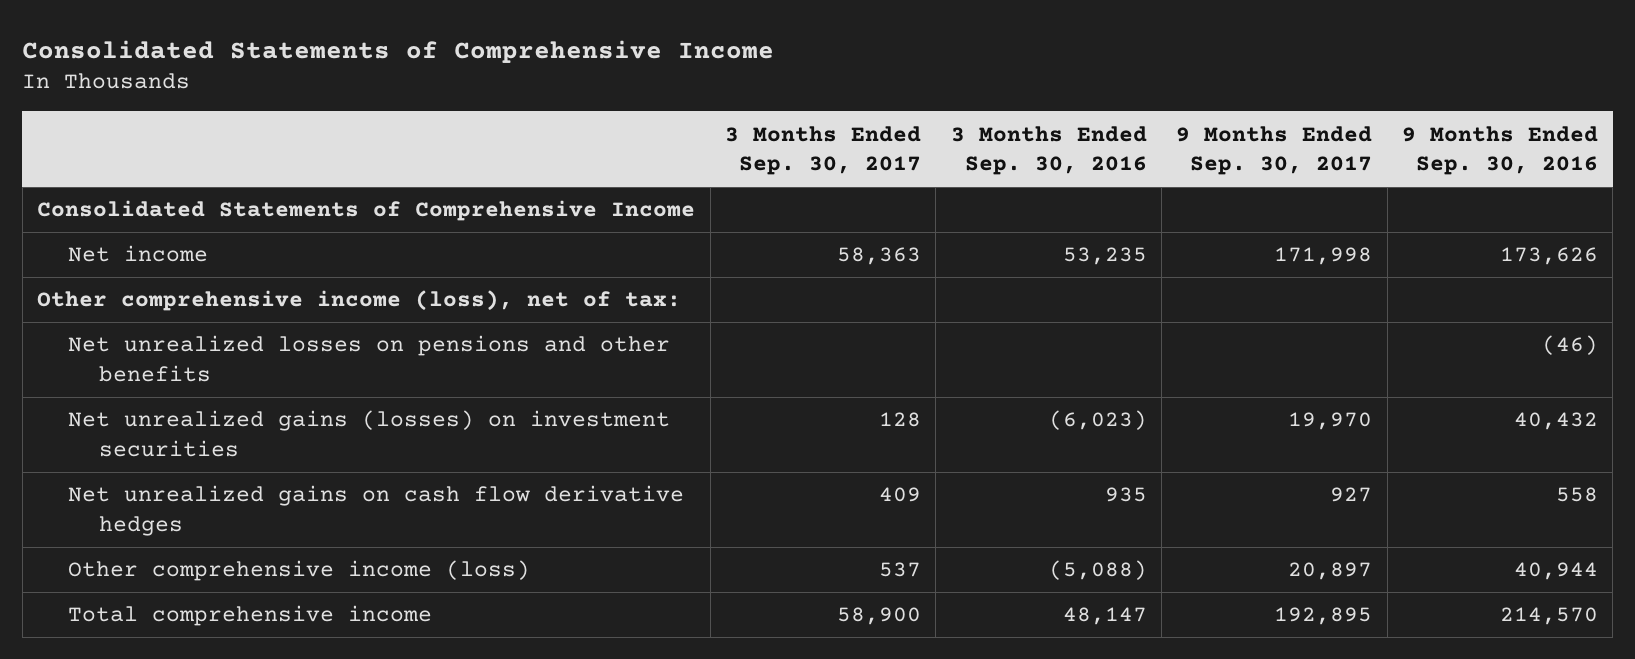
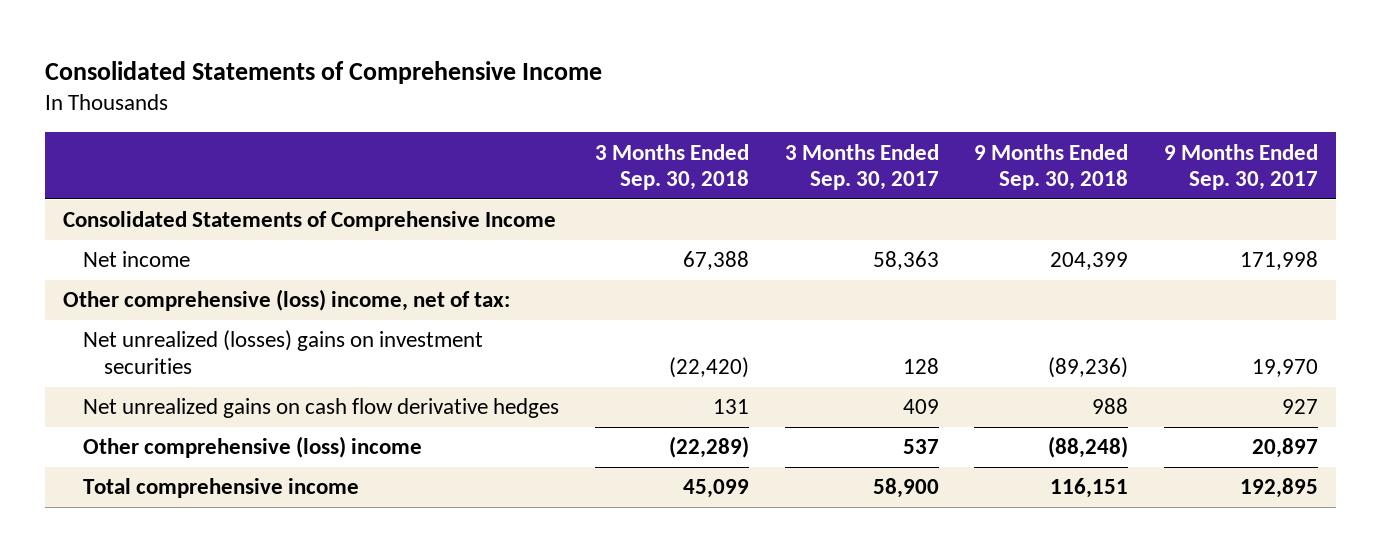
[950,125,1147,175] 3 Months Ended Sep. 30, 2016 -> none
[1401,125,1598,175] 9 Months Ended Sep. 30, 2016 -> none
none -> [594,143,749,191] 3 Months Ended Sep. 30, 2018
none -> [974,143,1129,191] 9 Months Ended Sep. 30, 2018
[68,335,671,382] Net unrealized losses on pensions and other benefits -> none
[37,290,682,312] Other comprehensive income (loss), net of tax: -> [62,289,510,312] Other comprehensive (loss) income, net of tax:
[68,410,671,457] Net unrealized gains (losses) on investment securities -> [83,330,484,374] Net unrealized (losses) gains on investment securities
[68,560,531,582] Other comprehensive income (loss) -> [83,436,423,459] Other comprehensive (loss) income

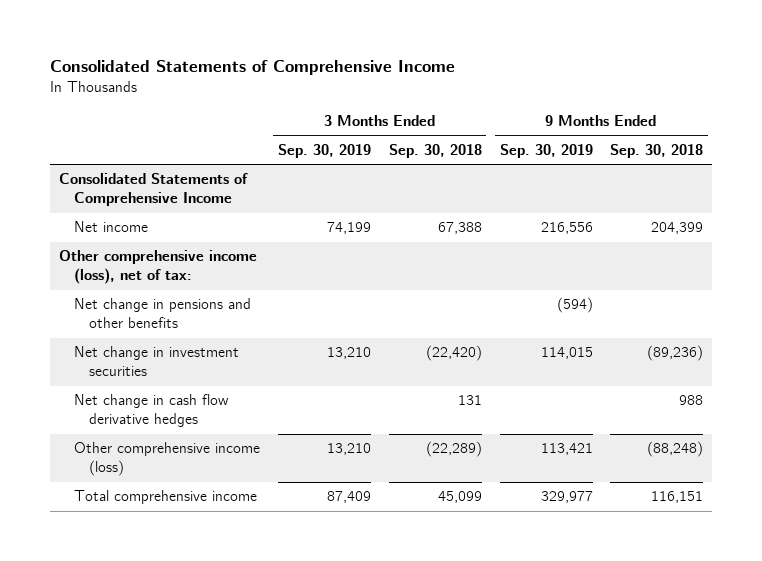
[784,143,939,191] 3 Months Ended Sep. 30, 2017 -> none
[1163,143,1318,191] 9 Months Ended Sep. 30, 2017 -> none
none -> [277,143,371,158] Sep. 30, 2019
none -> [499,143,593,158] Sep. 30, 2019
[62,289,510,312] Other comprehensive (loss) income, net of tax: -> [58,250,257,285] Other comprehensive income (loss), net of tax:
none -> [73,298,251,329] Net change in pensions and other benefits
[83,330,484,374] Net unrealized (losses) gains on investment securities -> [73,346,239,377] Net change in investment securities
[83,398,560,419] Net unrealized gains on cash flow derivative hedges -> [73,394,229,428] Net change in cash flow derivative hedges
[83,436,423,459] Other comprehensive (loss) income -> [73,442,260,477] Other comprehensive income (loss)

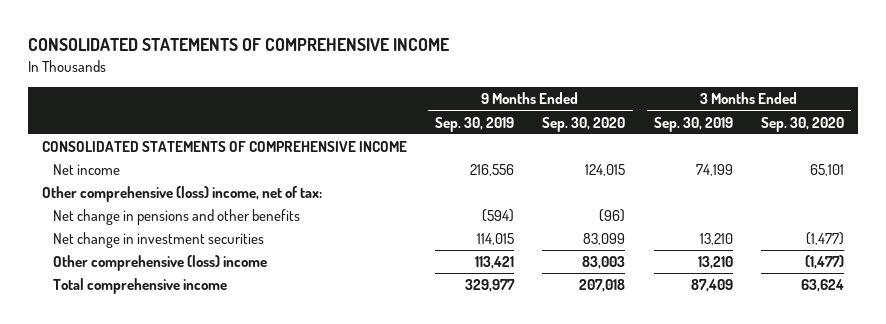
[49,60,455,76] Consolidated Statements of Comprehensive Income -> [27,38,449,52] CONSOLIDATED STATEMENTS OF COMPREHENSIVE INCOME
[388,143,482,158] Sep. 30, 2018 -> none
[610,143,704,158] Sep. 30, 2018 -> none
none -> [542,116,626,132] Sep. 30, 2020
none -> [761,116,845,132] Sep. 30, 2020
[58,173,248,207] Consolidated Statements of Comprehensive Income -> [41,141,407,153] CONSOLIDATED STATEMENTS OF COMPREHENSIVE INCOME
[58,250,257,285] Other comprehensive income (loss), net of tax: -> [41,186,322,203] Other comprehensive (loss) income, net of tax:
[73,394,229,428] Net change in cash flow derivative hedges -> none
[73,442,260,477] Other comprehensive income (loss) -> [52,255,267,272] Other comprehensive (loss) income

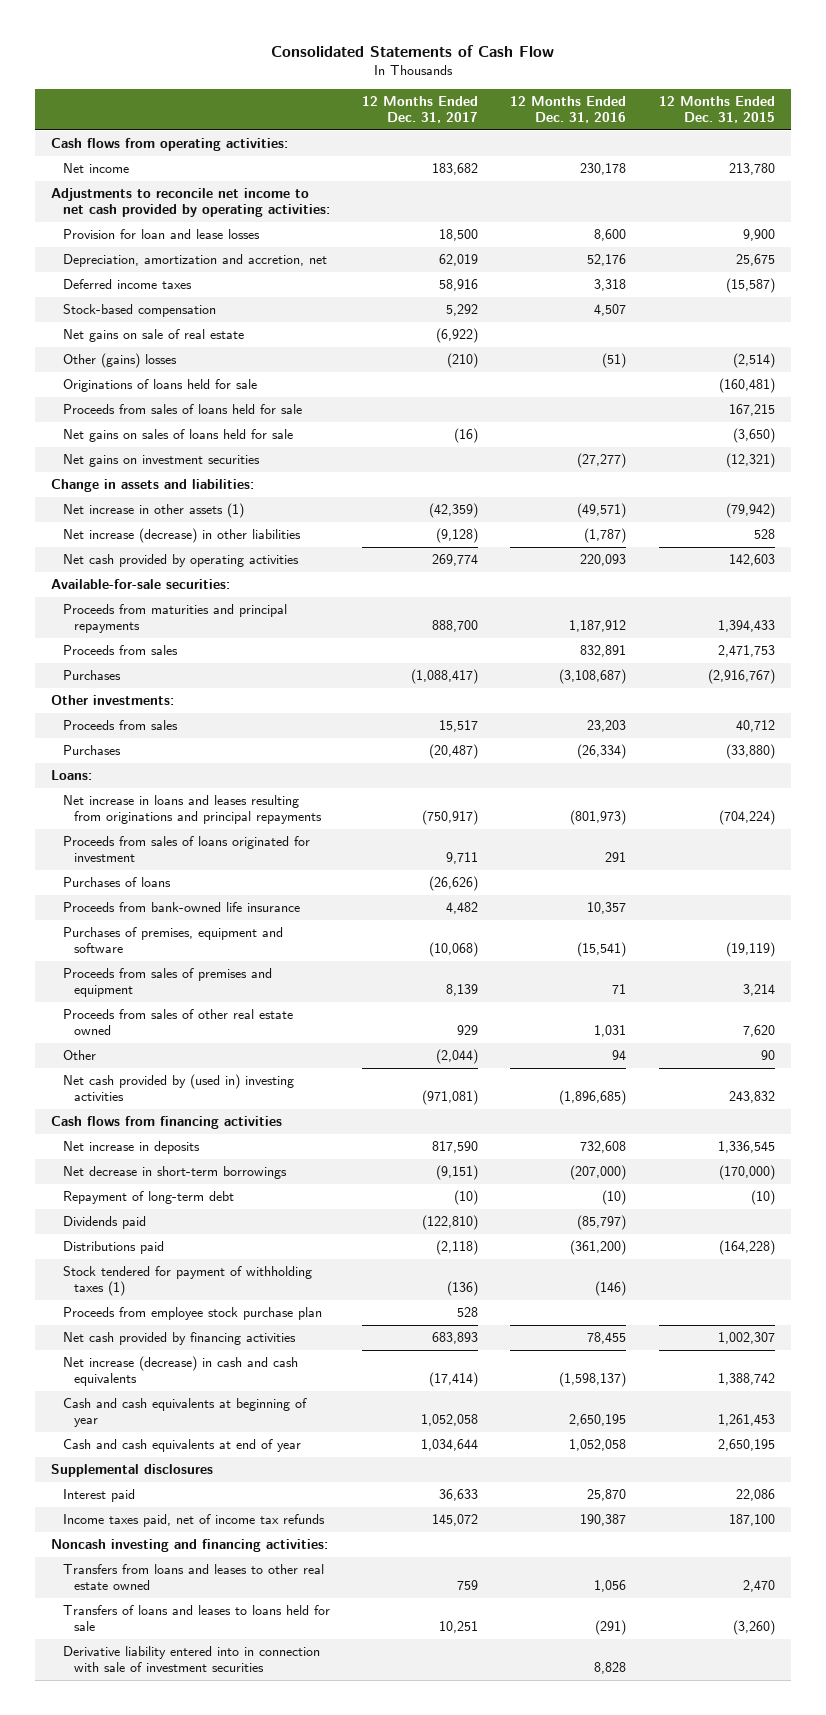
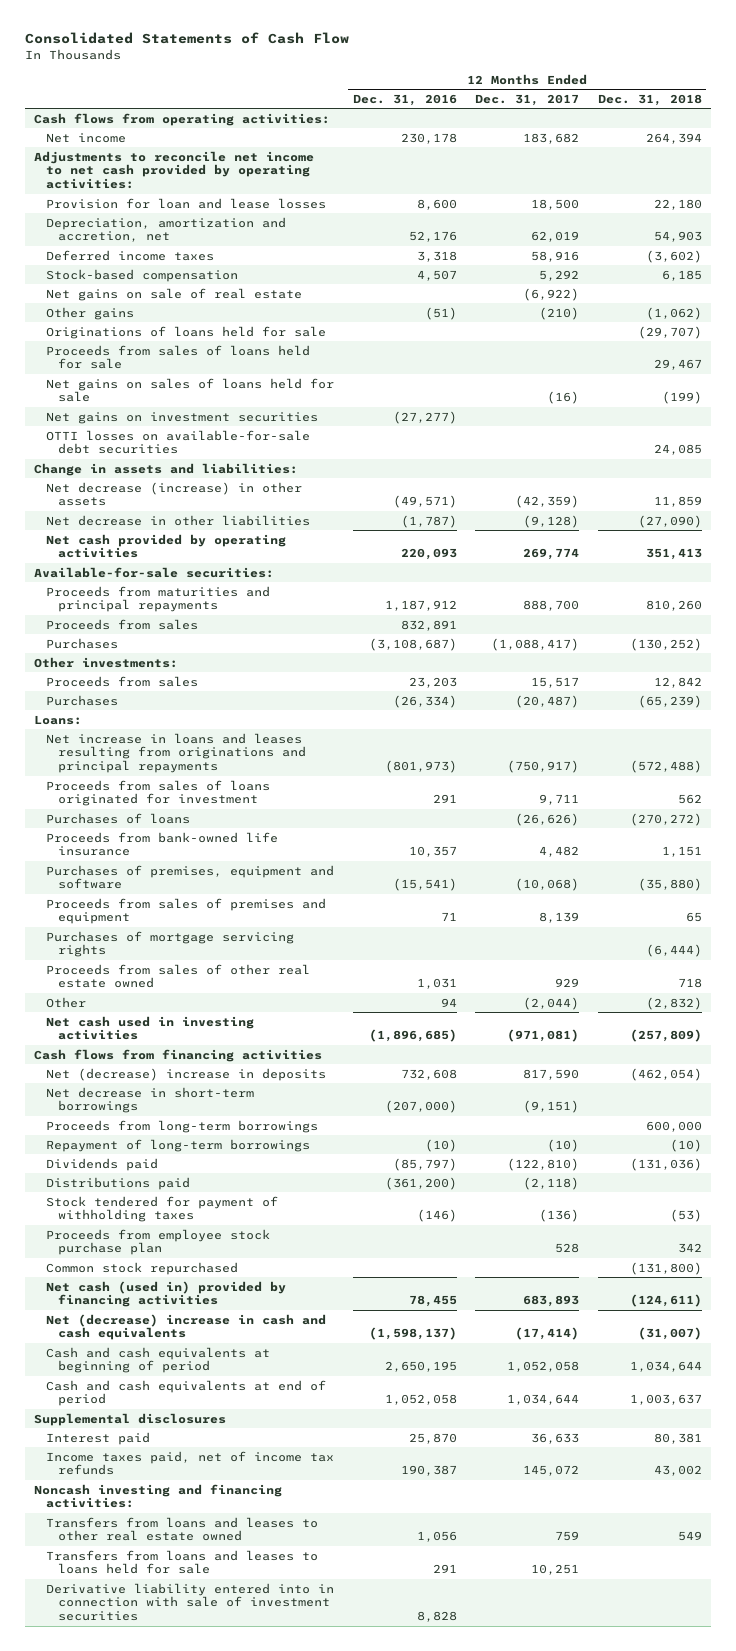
[658,96,775,124] 12 Months Ended Dec. 31, 2015 -> none
none -> [597,93,702,106] Dec. 31, 2018
[62,353,177,369] Other (gains) losses -> [45,306,134,320] Other gains
none -> [45,429,310,455] OTTI losses on available-for-sale debt securities
[62,503,244,519] Net increase in other assets (1) -> [45,481,302,507] Net decrease (increase) in other assets
[62,528,301,544] Net increase (decrease) in other liabilities -> [45,514,310,526] Net decrease in other liabilities
none -> [45,930,294,958] Purchases of mortgage servicing rights
[62,1074,294,1102] Net cash provided by (used in) investing activities -> [45,1015,254,1041] Net cash used in investing activities
[62,1141,200,1155] Net increase in deposits -> [45,1067,326,1081] Net (decrease) increase in deposits
none -> [45,1119,318,1133] Proceeds from long-term borrowings
[62,1191,234,1205] Repayment of long-term debt -> [45,1138,310,1152] Repayment of long-term borrowings
[62,1266,312,1297] Stock tendered for payment of withholding taxes (1) -> [45,1195,278,1223] Stock tendered for payment of withholding taxes
none -> [45,1261,238,1275] Common stock repurchased
[62,1332,296,1346] Net cash provided by financing activities -> [45,1280,286,1308] Net cash (used in) provided by financing activities
[62,1356,298,1387] Net increase (decrease) in cash and cash equivalents -> [45,1313,326,1341] Net (decrease) increase in cash and cash equivalents
[62,1398,307,1428] Cash and cash equivalents at beginning of year -> [45,1346,270,1374] Cash and cash equivalents at beginning of period
[62,1439,301,1453] Cash and cash equivalents at end of year -> [45,1379,326,1407] Cash and cash equivalents at end of period
[62,1605,330,1632] Transfers of loans and leases to loans held for sale -> [45,1549,318,1575] Transfers from loans and leases to loans held for sale
[595,1620,627,1636] (291) -> [432,1564,457,1574] 291

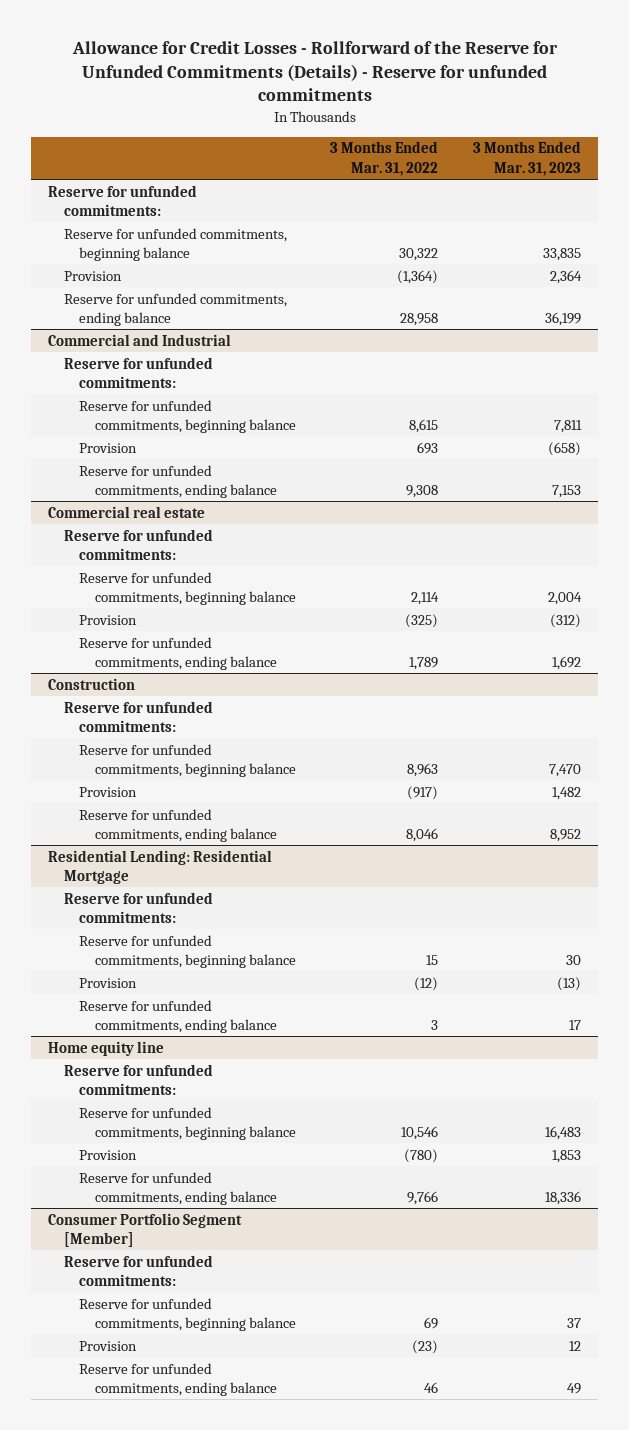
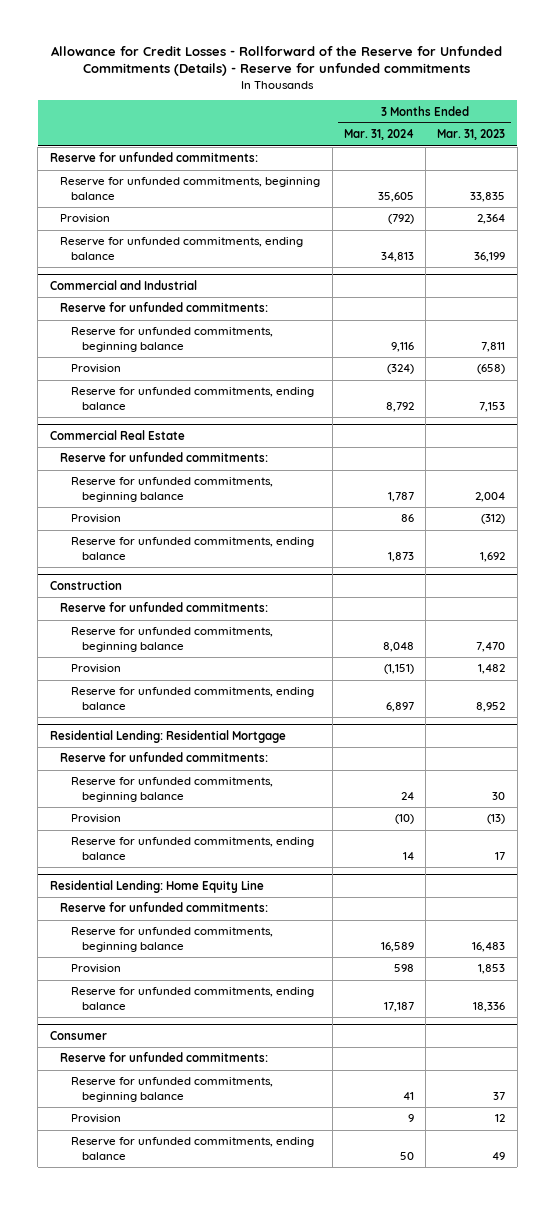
[330,141,439,176] 3 Months Ended Mar. 31, 2022 -> none
none -> [343,129,414,141] Mar. 31, 2024
[48,505,206,518] Commercial real estate -> [49,429,185,440] Commercial Real Estate
[48,1040,165,1056] Home equity line -> [49,879,264,893] Residential Lending: Home Equity Line
[48,1212,243,1247] Consumer Portfolio Segment [Member] -> [49,1030,107,1040] Consumer

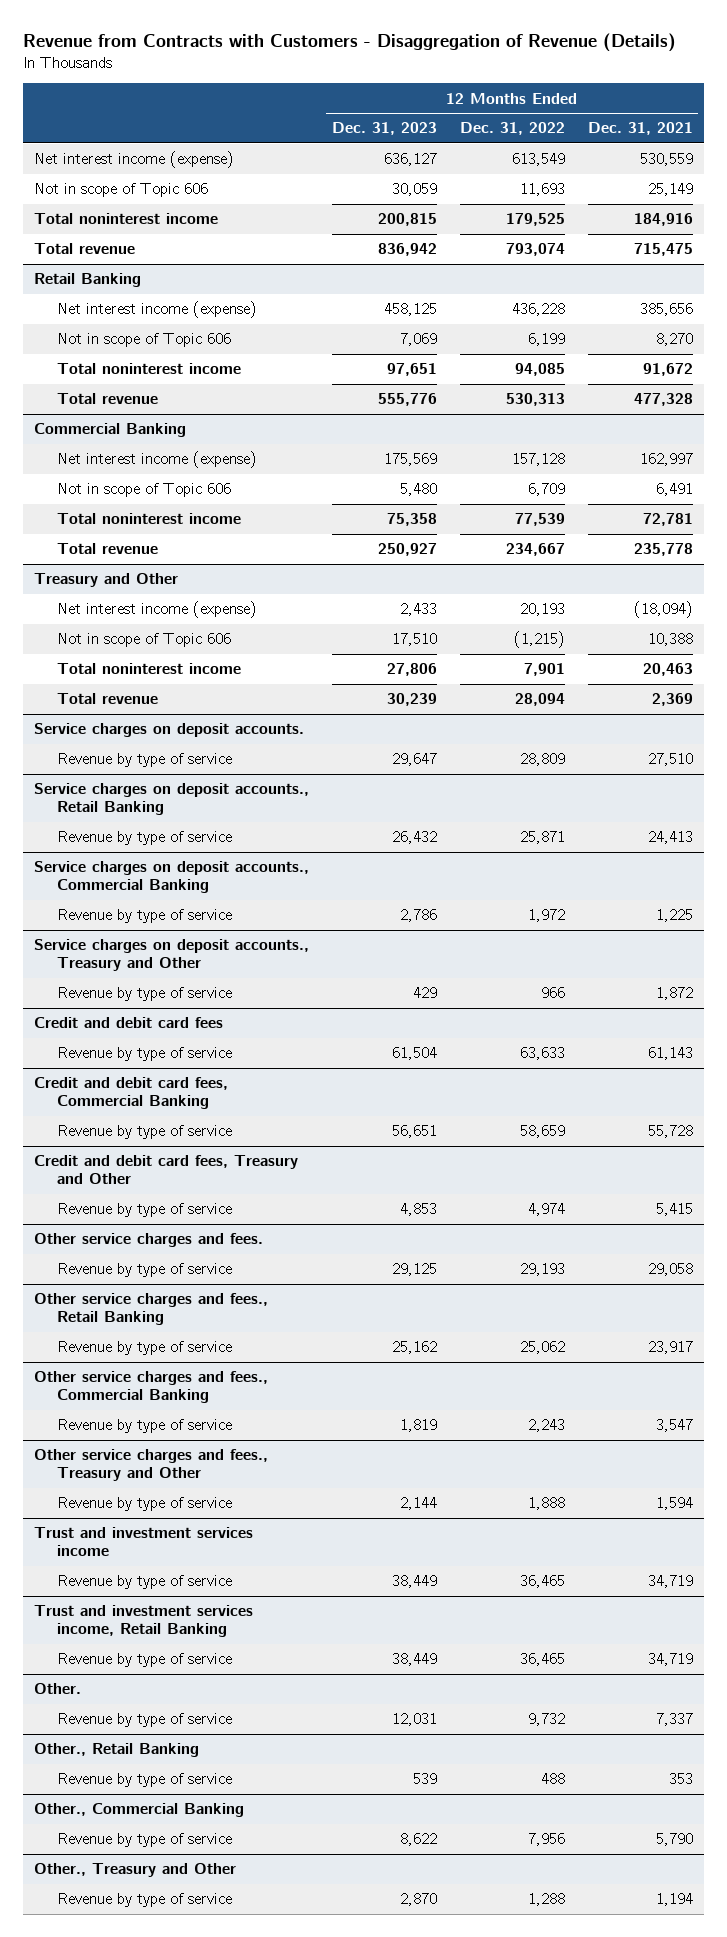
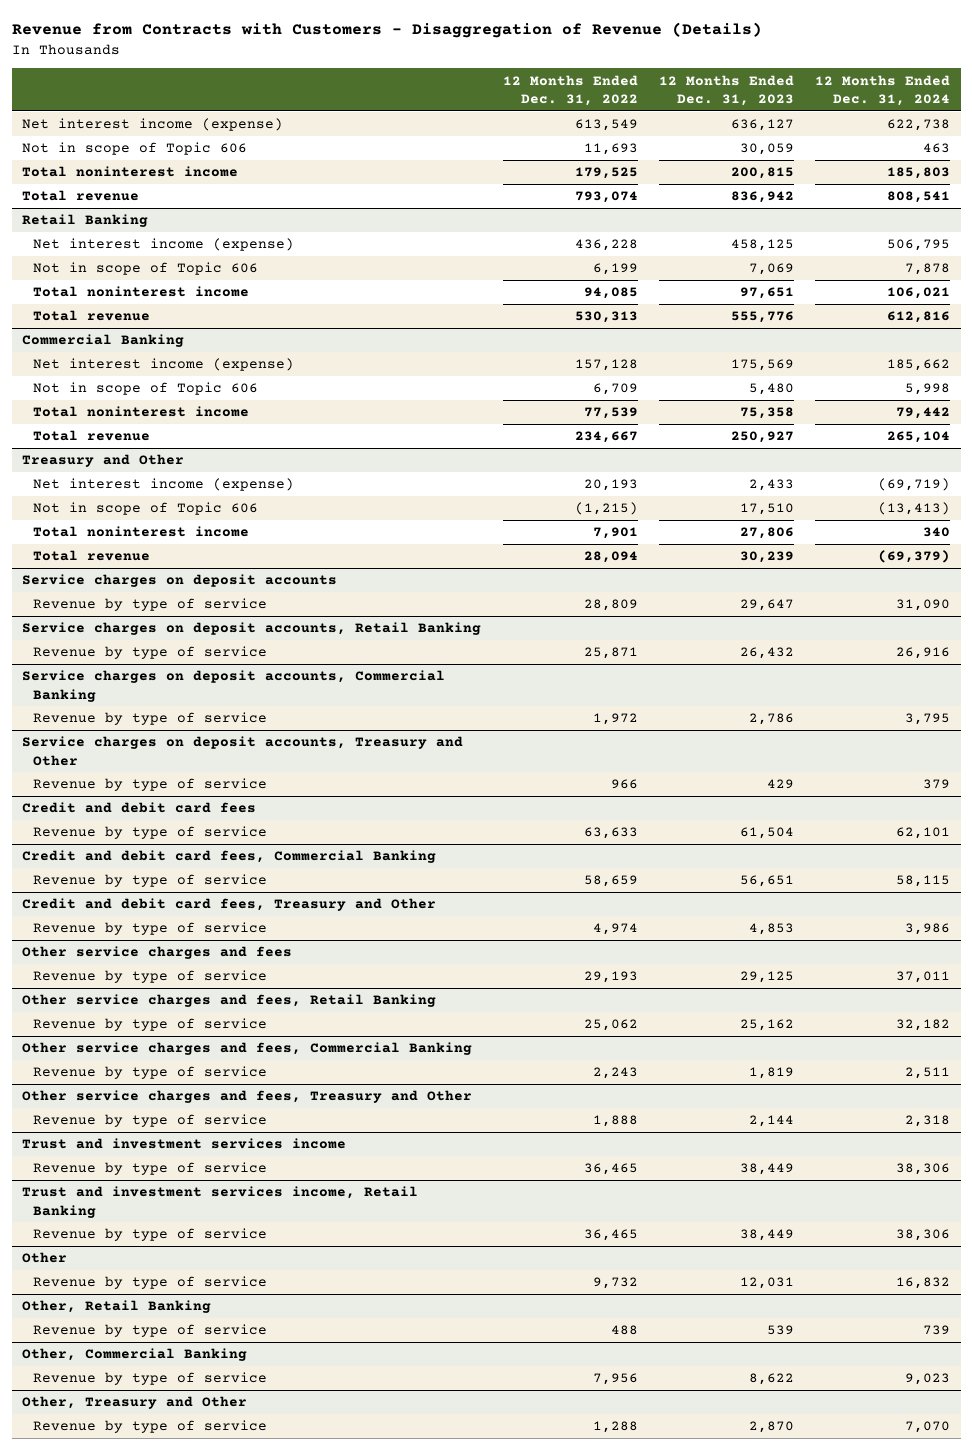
[587,122,693,136] Dec. 31, 2021 -> none
none -> [814,74,950,107] 12 Months Ended Dec. 31, 2024
[34,723,305,738] Service charges on deposit accounts. -> [22,574,338,588] Service charges on deposit accounts
[34,783,310,816] Service charges on deposit accounts., Retail Banking -> [22,622,482,636] Service charges on deposit accounts, Retail Banking
[34,861,310,894] Service charges on deposit accounts., Commercial Banking -> [22,670,446,702] Service charges on deposit accounts, Commercial Banking
[34,939,310,972] Service charges on deposit accounts., Treasury and Other -> [22,736,464,766] Service charges on deposit accounts, Treasury and Other
[34,1233,264,1248] Other service charges and fees. -> [22,946,293,960] Other service charges and fees
[34,1293,269,1326] Other service charges and fees., Retail Banking -> [22,994,437,1008] Other service charges and fees, Retail Banking
[34,1371,269,1404] Other service charges and fees., Commercial Banking -> [22,1042,473,1056] Other service charges and fees, Commercial Banking
[34,1449,269,1482] Other service charges and fees., Treasury and Other -> [22,1090,473,1104] Other service charges and fees, Treasury and Other
[34,1683,82,1695] Other. -> [22,1252,68,1264] Other
[34,1743,200,1758] Other., Retail Banking -> [22,1300,212,1314] Other, Retail Banking
[34,1803,245,1818] Other., Commercial Banking -> [22,1348,248,1362] Other, Commercial Banking
[34,1863,237,1878] Other., Treasury and Other -> [22,1396,248,1410] Other, Treasury and Other

